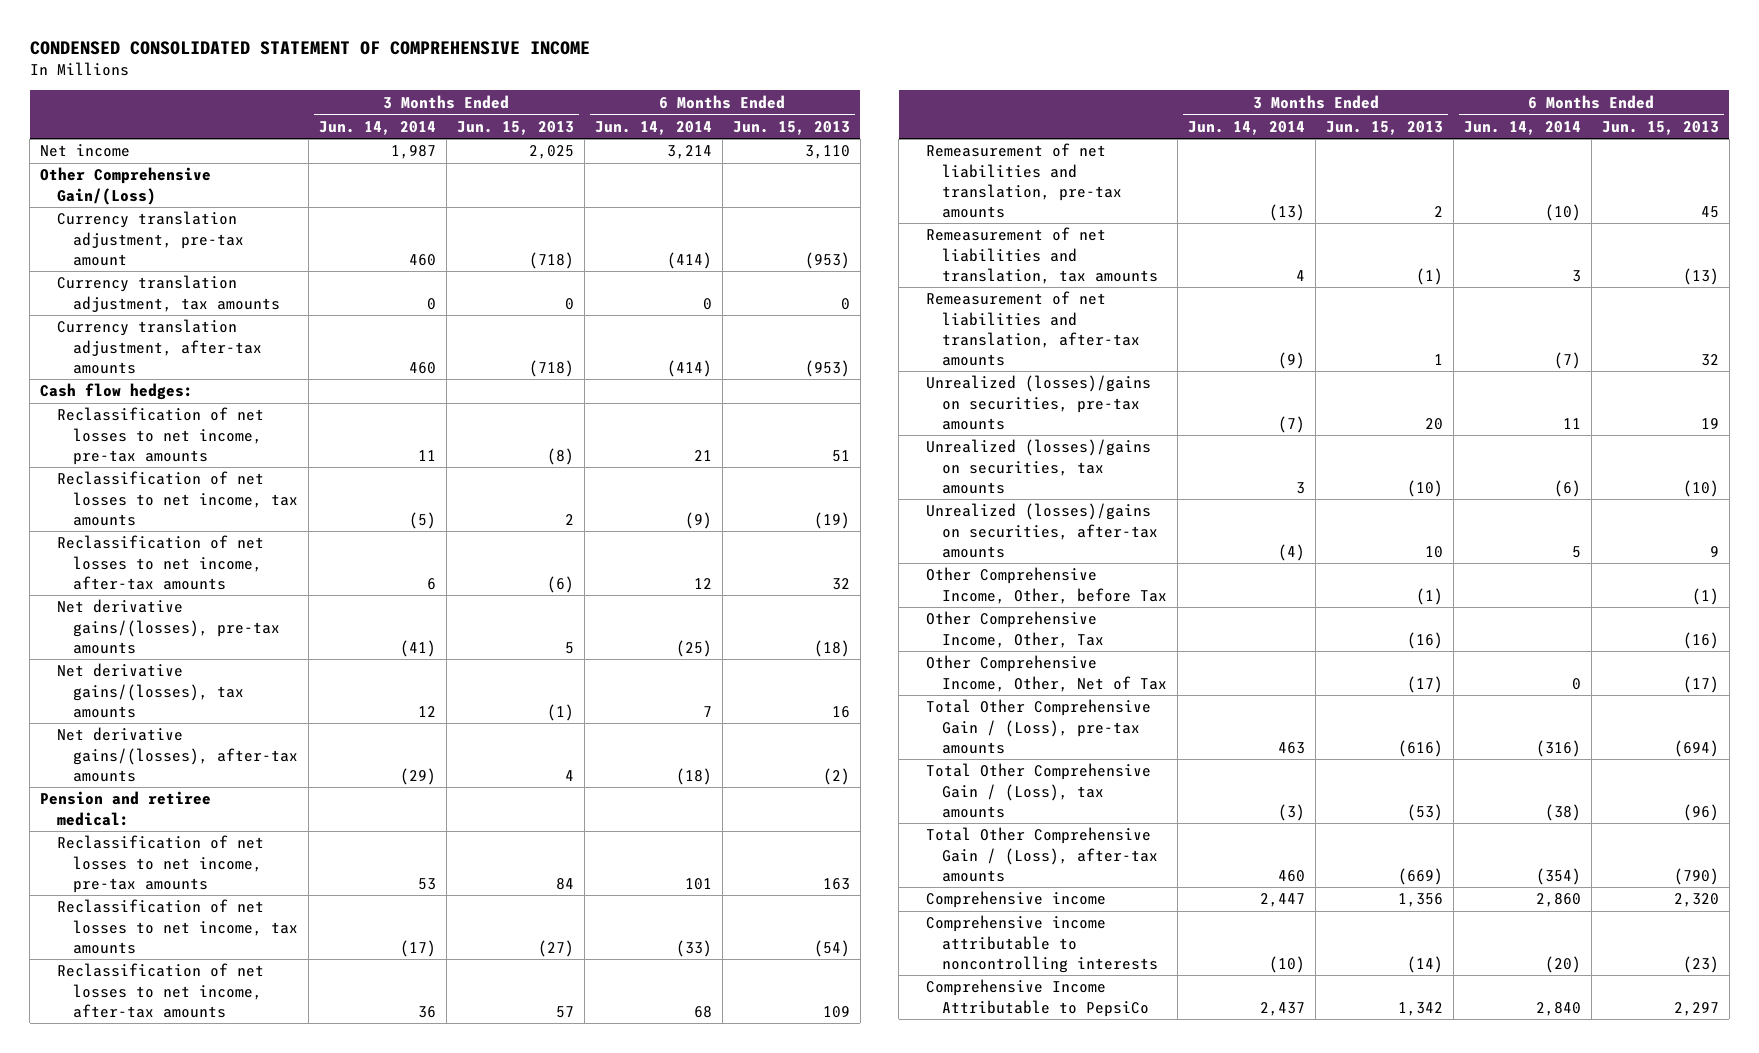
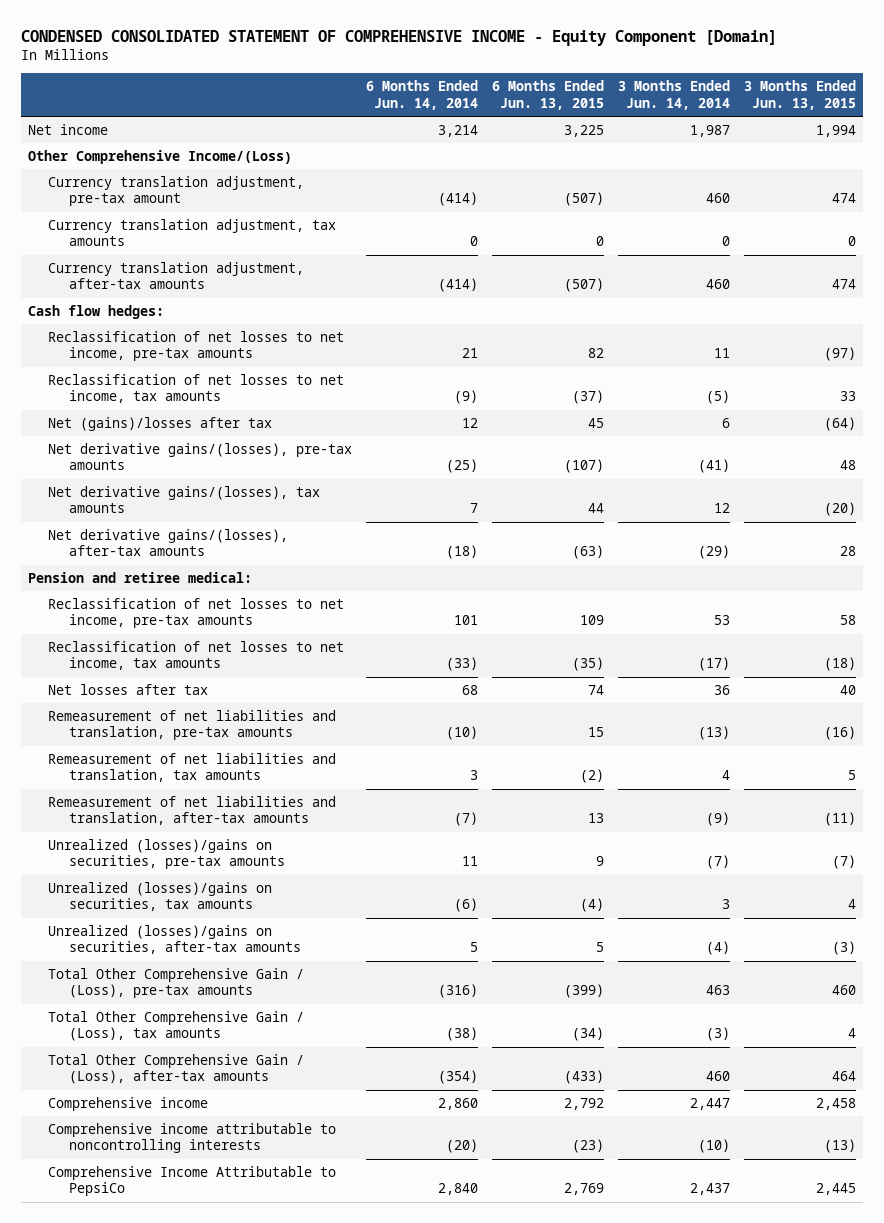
[29,40,590,55] CONDENSED CONSOLIDATED STATEMENT OF COMPREHENSIVE INCOME -> [20,29,777,46] CONDENSED CONSOLIDATED STATEMENT OF COMPREHENSIVE INCOME - Equity Component [Domain]
[456,120,574,135] Jun. 15, 2013 -> none
[732,120,850,135] Jun. 15, 2013 -> none
none -> [492,80,605,110] 6 Months Ended Jun. 13, 2015
none -> [744,80,857,110] 3 Months Ended Jun. 13, 2015
[40,167,212,205] Other Comprehensive Gain/(Loss) -> [27,150,292,165] Other Comprehensive Income/(Loss)
[56,535,264,590] Reclassification of net losses to net income, after-tax amounts -> [48,417,273,432] Net (gains)/losses after tax
[56,963,264,1018] Reclassification of net losses to net income, after-tax amounts -> [48,684,209,696] Net losses after tax
[925,567,1168,604] Other Comprehensive Income, Other, before Tax -> none
[925,611,1105,648] Other Comprehensive Income, Other, Tax -> none
[925,655,1168,692] Other Comprehensive Income, Other, Net of Tax -> none

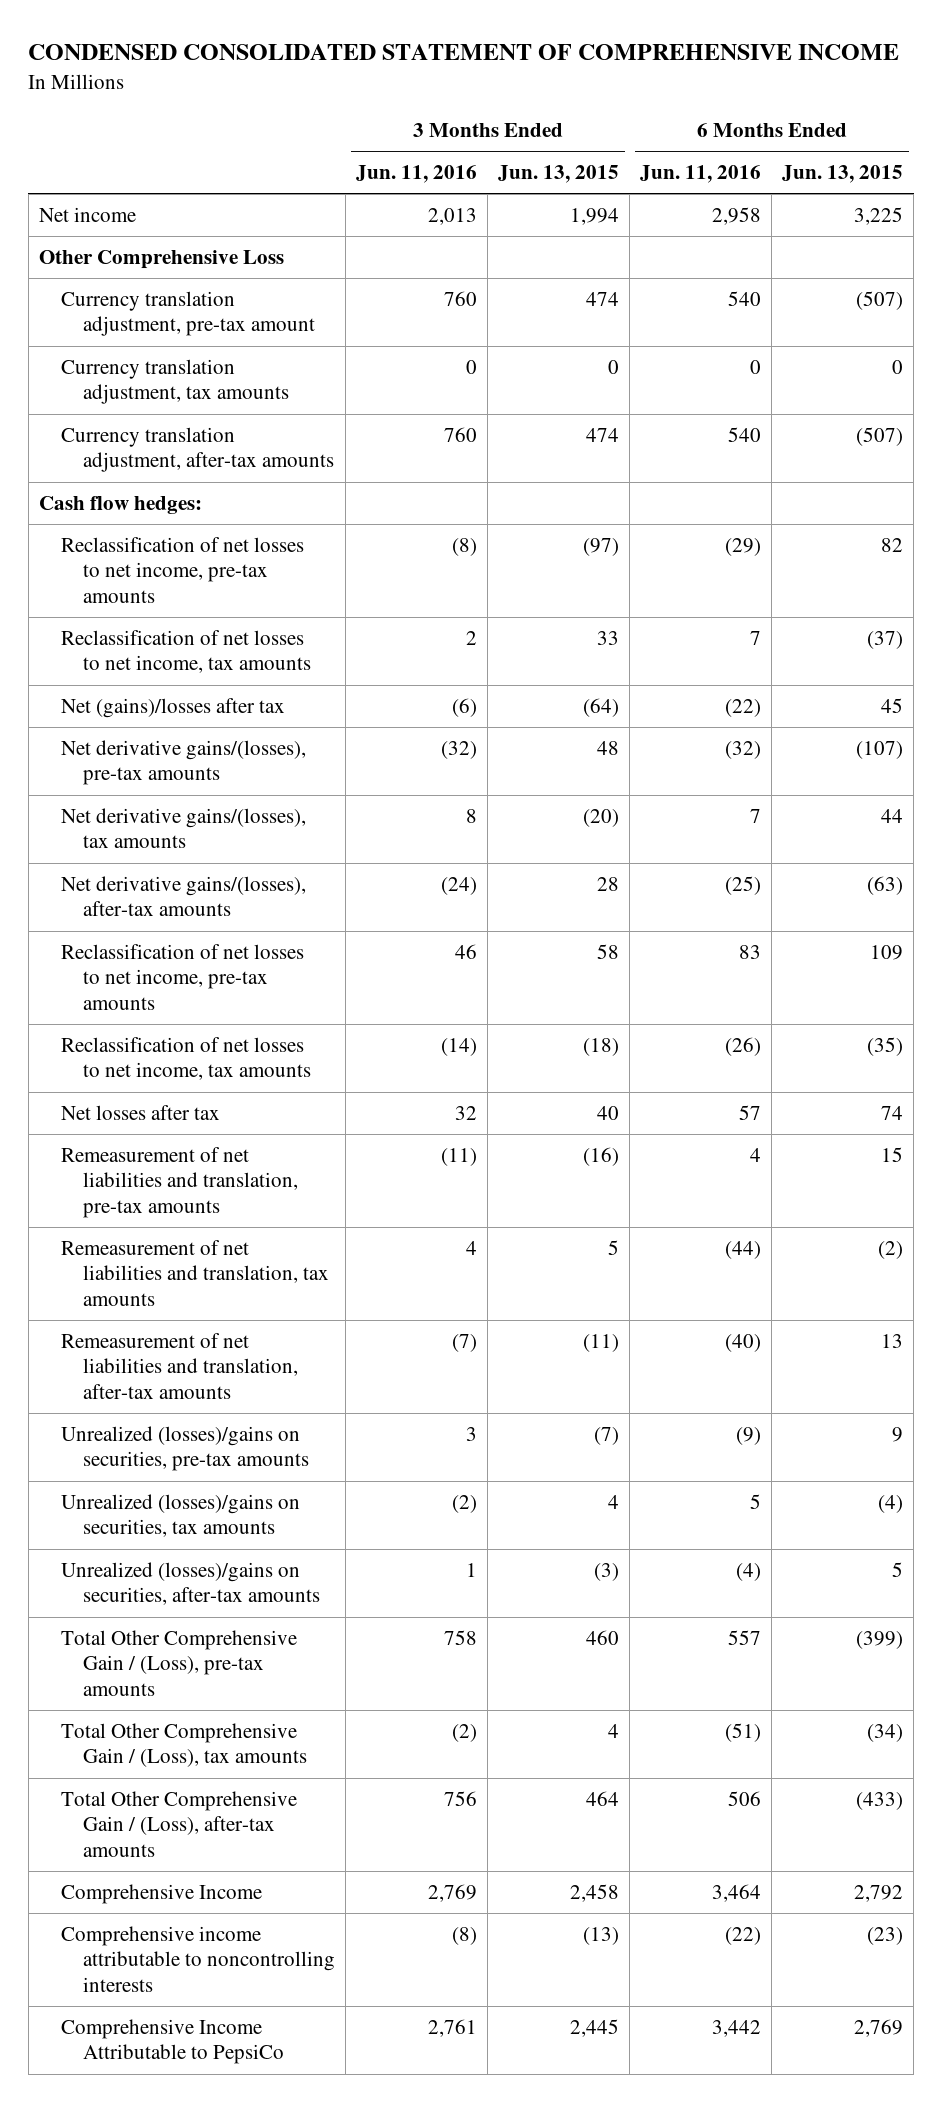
[20,29,777,46] CONDENSED CONSOLIDATED STATEMENT OF COMPREHENSIVE INCOME - Equity Component [Domain] -> [28,44,900,61] CONDENSED CONSOLIDATED STATEMENT OF COMPREHENSIVE INCOME
[366,80,479,110] 6 Months Ended Jun. 14, 2014 -> none
[618,80,731,110] 3 Months Ended Jun. 14, 2014 -> none
none -> [356,164,478,183] Jun. 11, 2016
none -> [640,164,762,183] Jun. 11, 2016
[27,150,292,165] Other Comprehensive Income/(Loss) -> [38,249,284,269] Other Comprehensive Loss
[27,572,252,584] Pension and retiree medical: -> none
[48,1097,209,1112] Comprehensive income -> [60,1883,262,1904] Comprehensive Income

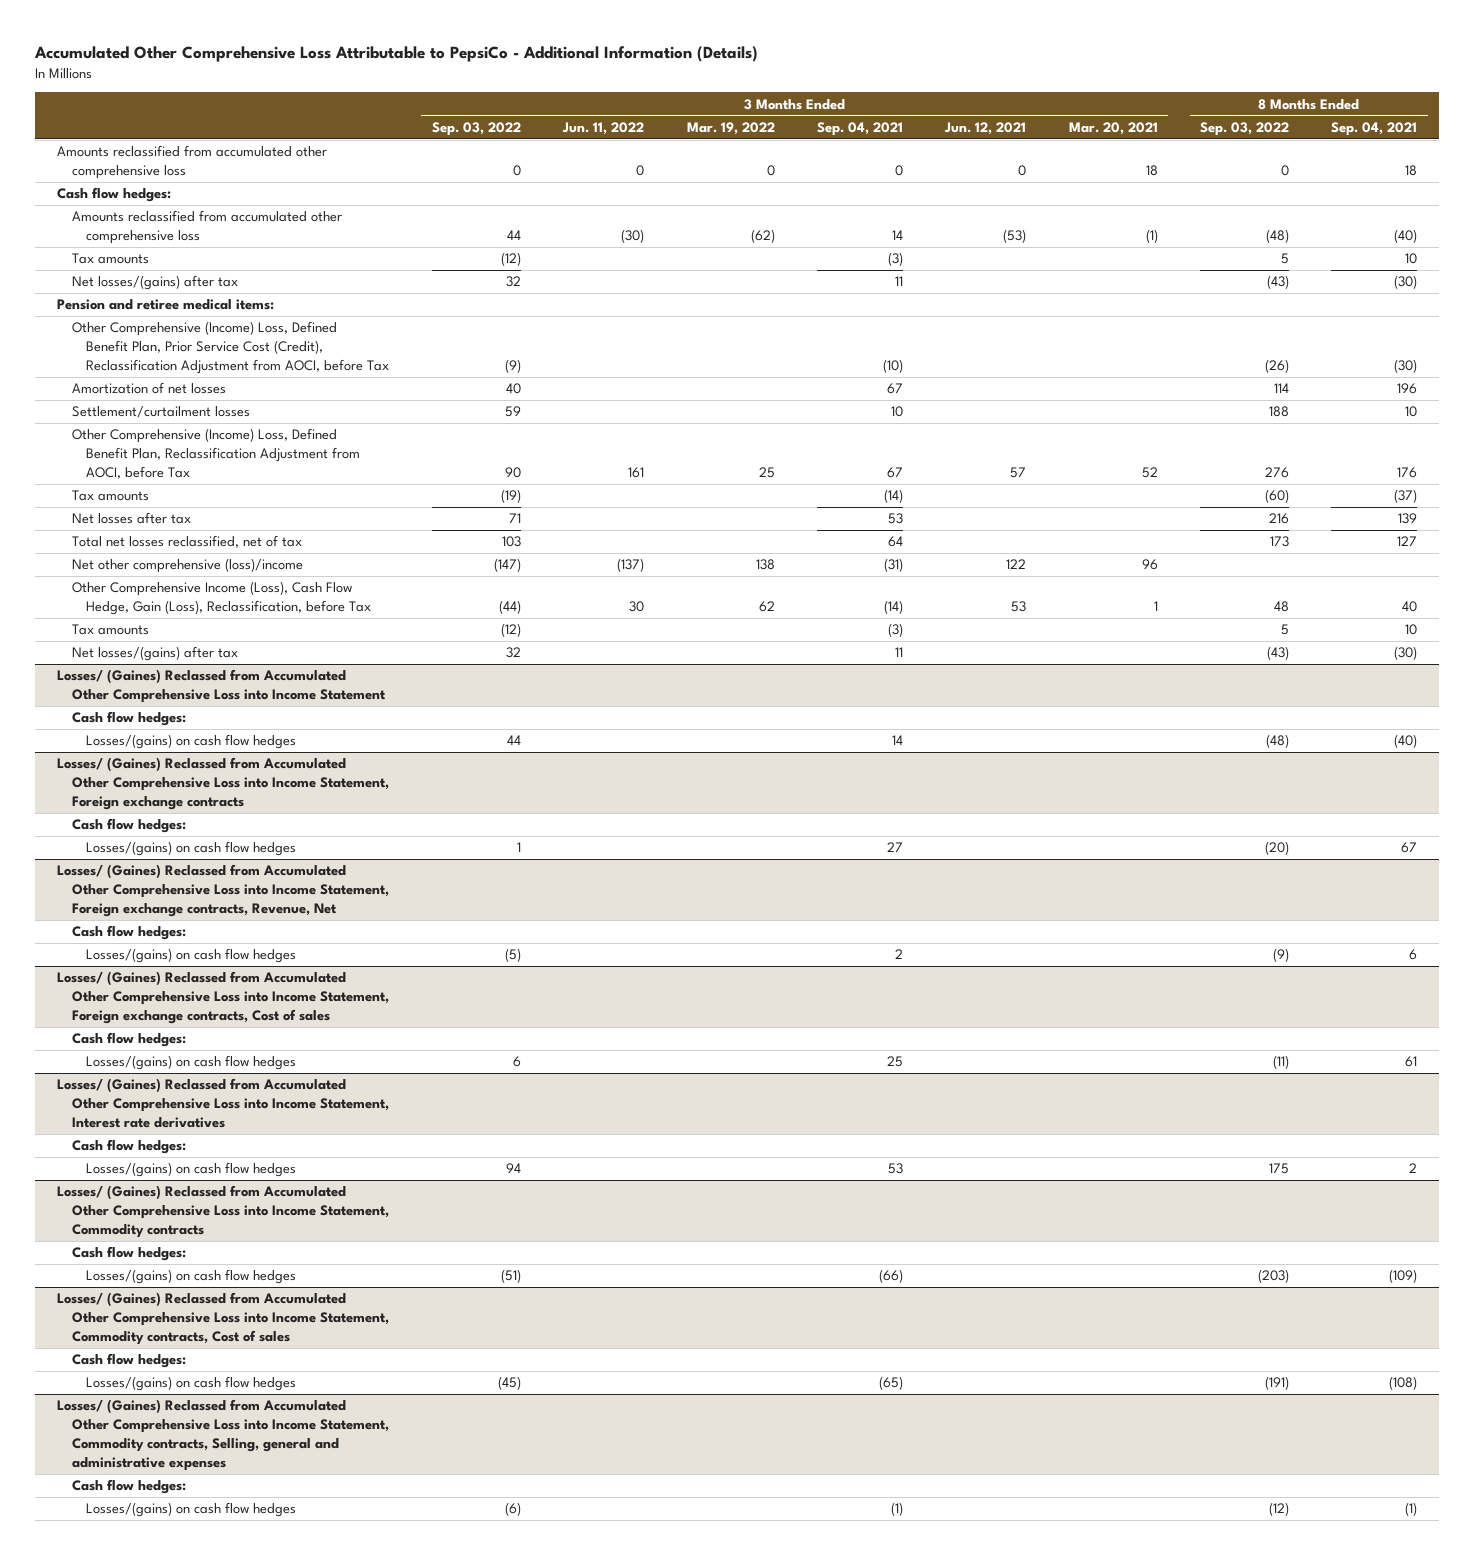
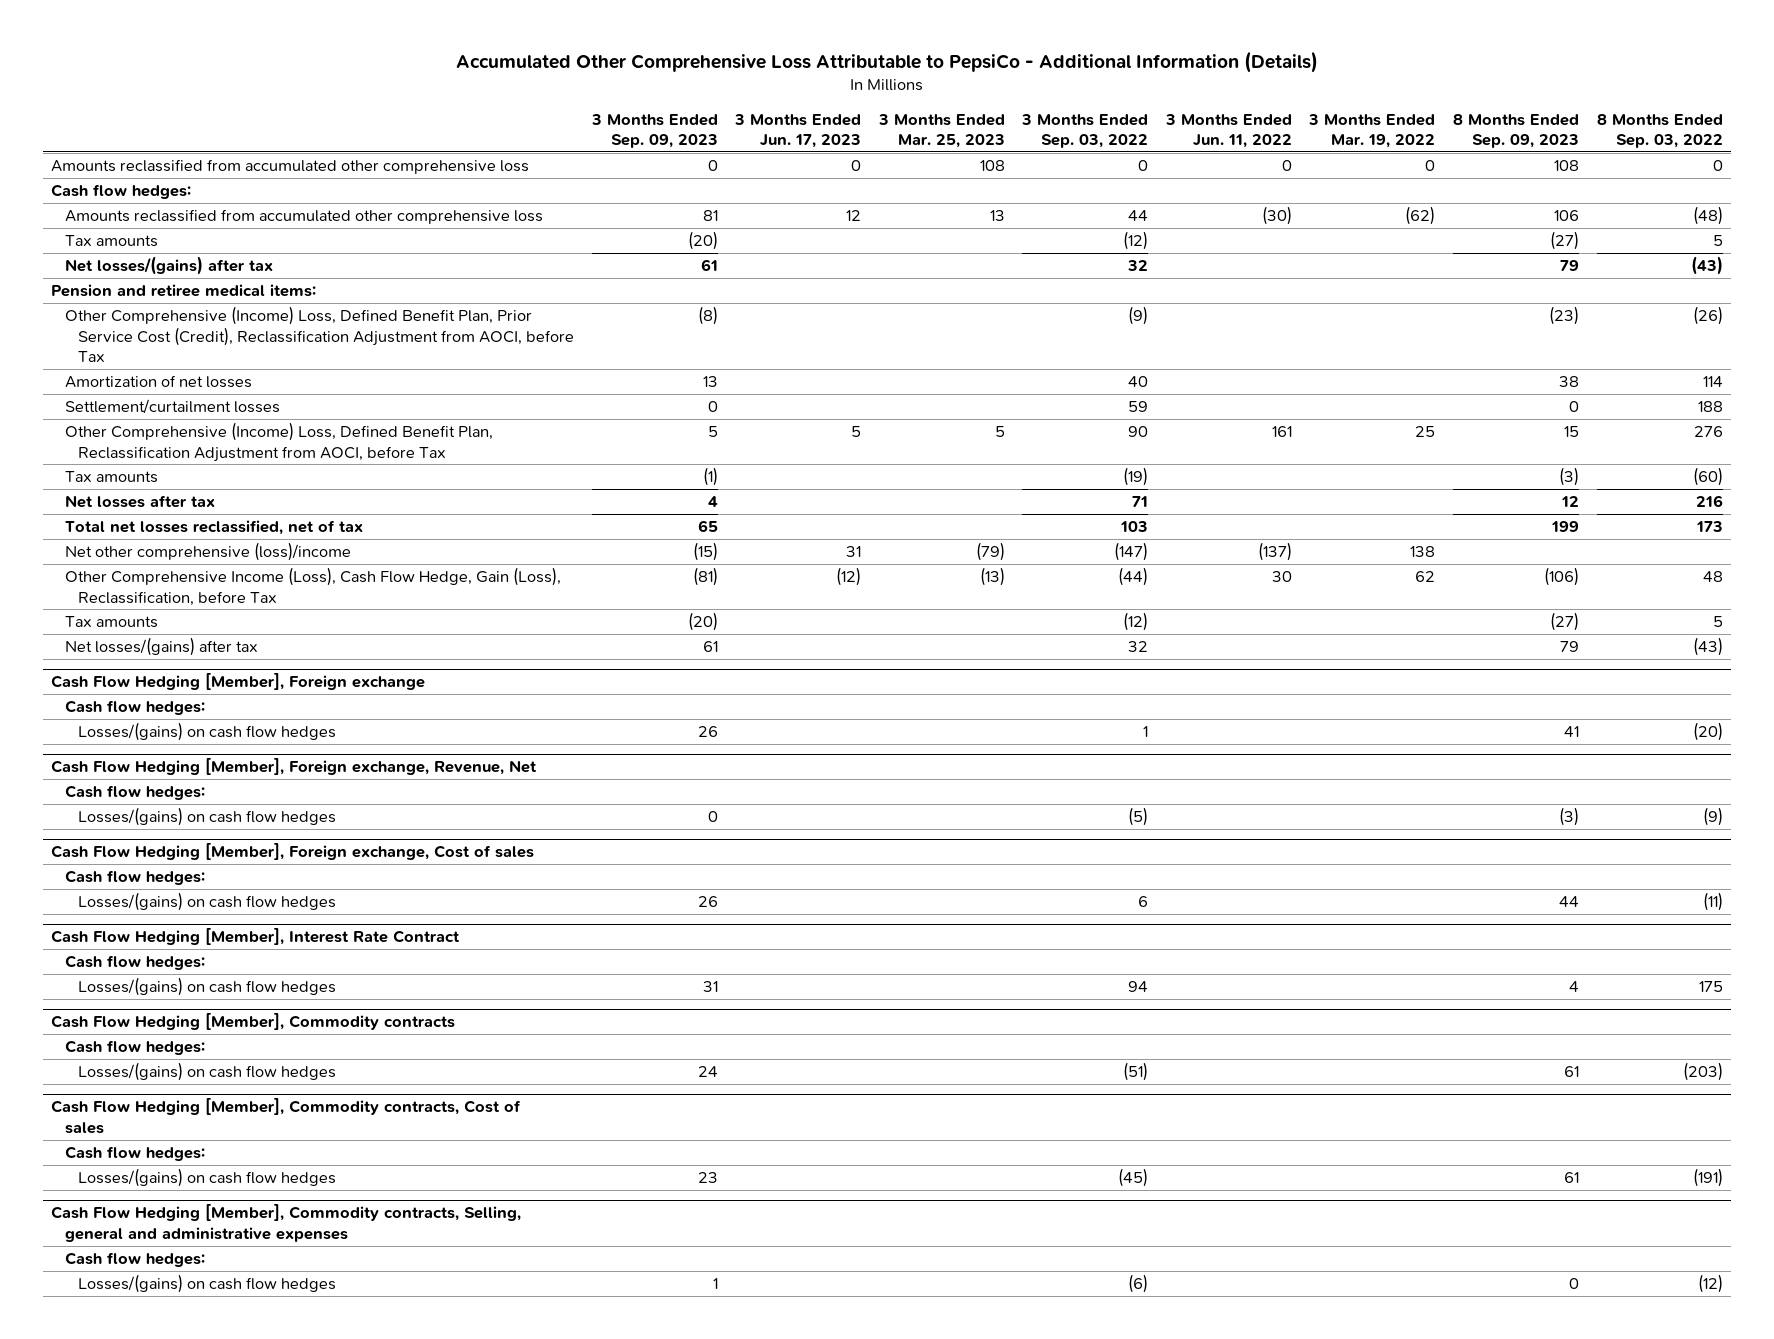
[816,121,903,136] Sep. 04, 2021 -> none
[944,121,1027,135] Jun. 12, 2021 -> none
[1068,121,1158,135] Mar. 20, 2021 -> none
[1331,121,1418,136] Sep. 04, 2021 -> none
none -> [590,113,718,148] 3 Months Ended Sep. 09, 2023
none -> [734,113,862,148] 3 Months Ended Jun. 17, 2023
none -> [877,113,1005,148] 3 Months Ended Mar. 25, 2023
none -> [1452,113,1579,148] 8 Months Ended Sep. 09, 2023
[56,669,386,704] Losses/ (Gaines) Reclassed from Accumulated Other Comprehensive Loss into Income Statement -> none
[71,711,186,727] Cash flow hedges: -> none
[86,734,297,750] Losses/(gains) on cash flow hedges -> none
[56,757,389,811] Losses/ (Gaines) Reclassed from Accumulated Other Comprehensive Loss into Income Statement, Foreign exchange contracts -> none
none -> [51,673,426,691] Cash Flow Hedging [Member], Foreign exchange
[56,864,389,918] Losses/ (Gaines) Reclassed from Accumulated Other Comprehensive Loss into Income Statement, Foreign exchange contracts, Revenue, Net -> none
none -> [51,758,538,776] Cash Flow Hedging [Member], Foreign exchange, Revenue, Net
[56,971,389,1025] Losses/ (Gaines) Reclassed from Accumulated Other Comprehensive Loss into Income Statement, Foreign exchange contracts, Cost of sales -> none
none -> [51,843,535,861] Cash Flow Hedging [Member], Foreign exchange, Cost of sales
[56,1078,389,1129] Losses/ (Gaines) Reclassed from Accumulated Other Comprehensive Loss into Income Statement, Interest rate derivatives -> none
none -> [51,928,461,946] Cash Flow Hedging [Member], Interest Rate Contract
[56,1185,389,1239] Losses/ (Gaines) Reclassed from Accumulated Other Comprehensive Loss into Income Statement, Commodity contracts -> none
none -> [51,1013,456,1031] Cash Flow Hedging [Member], Commodity contracts
[56,1292,389,1346] Losses/ (Gaines) Reclassed from Accumulated Other Comprehensive Loss into Income Statement, Commodity contracts, Cost of sales -> none
none -> [51,1098,522,1134] Cash Flow Hedging [Member], Commodity contracts, Cost of sales
[56,1399,389,1472] Losses/ (Gaines) Reclassed from Accumulated Other Comprehensive Loss into Income Statement, Commodity contracts, Selling, general and administrative expenses -> none
none -> [51,1204,522,1242] Cash Flow Hedging [Member], Commodity contracts, Selling, general and administrative expenses

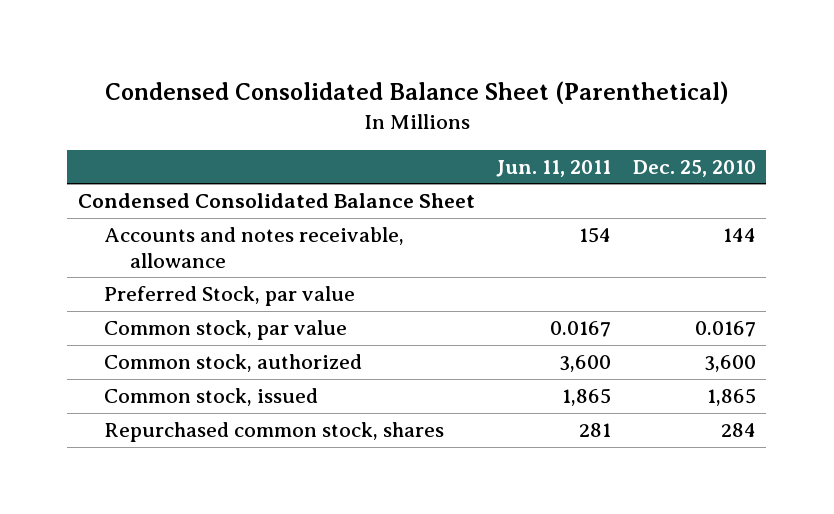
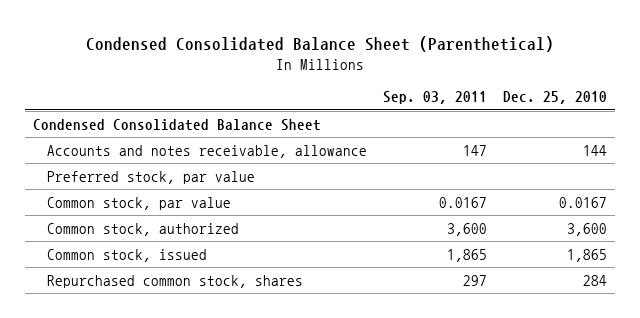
[496,159,612,177] Jun. 11, 2011 -> none
none -> [382,91,487,105] Sep. 03, 2011
[104,286,356,307] Preferred Stock, par value -> [46,170,255,184] Preferred stock, par value

